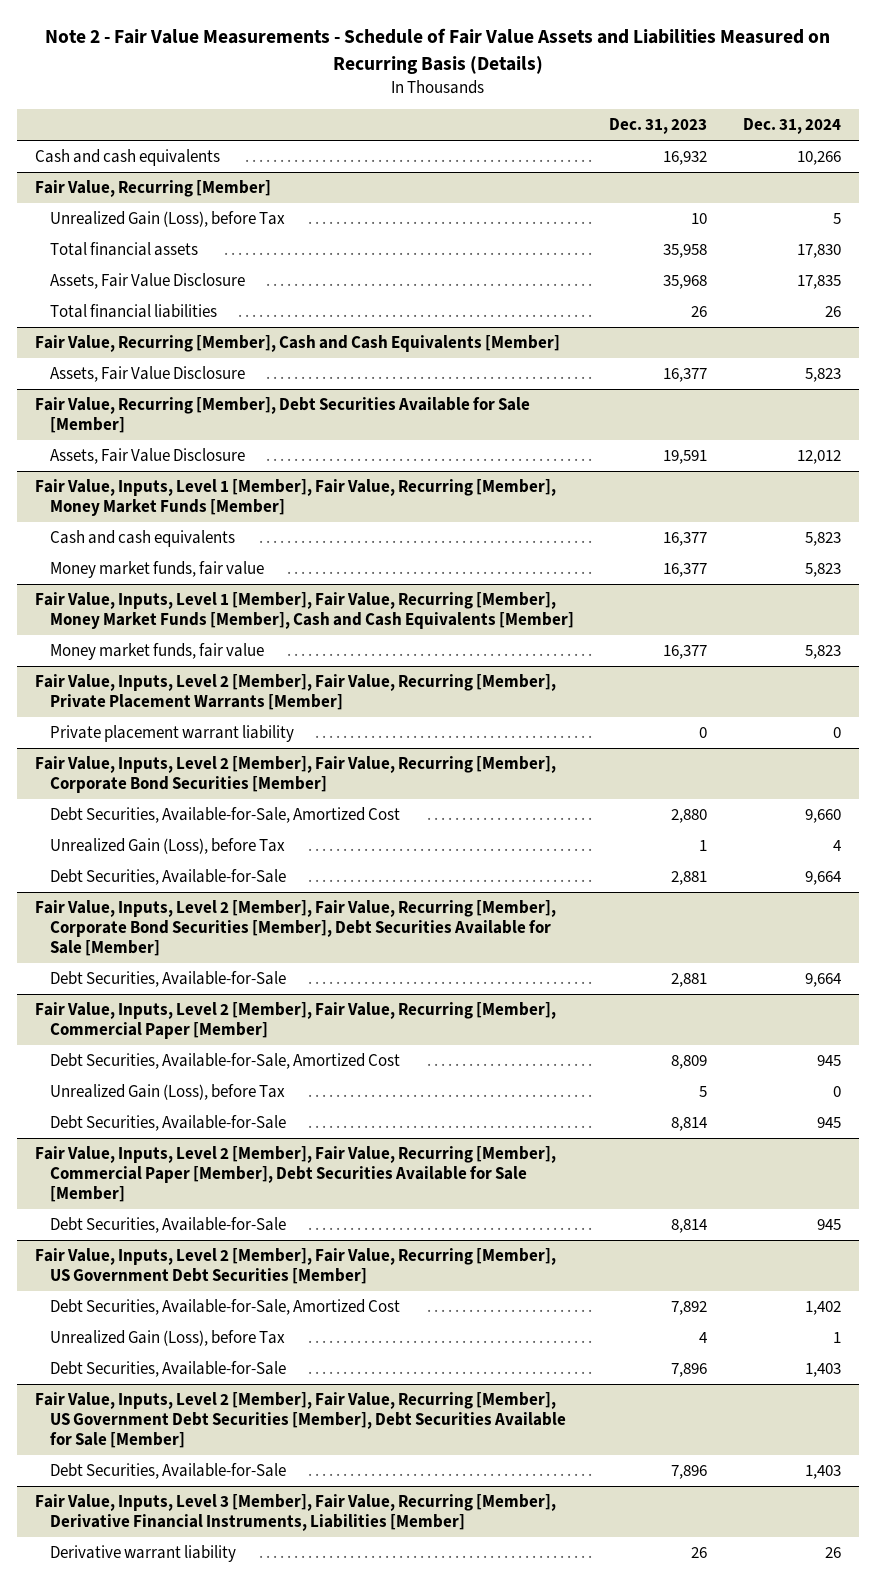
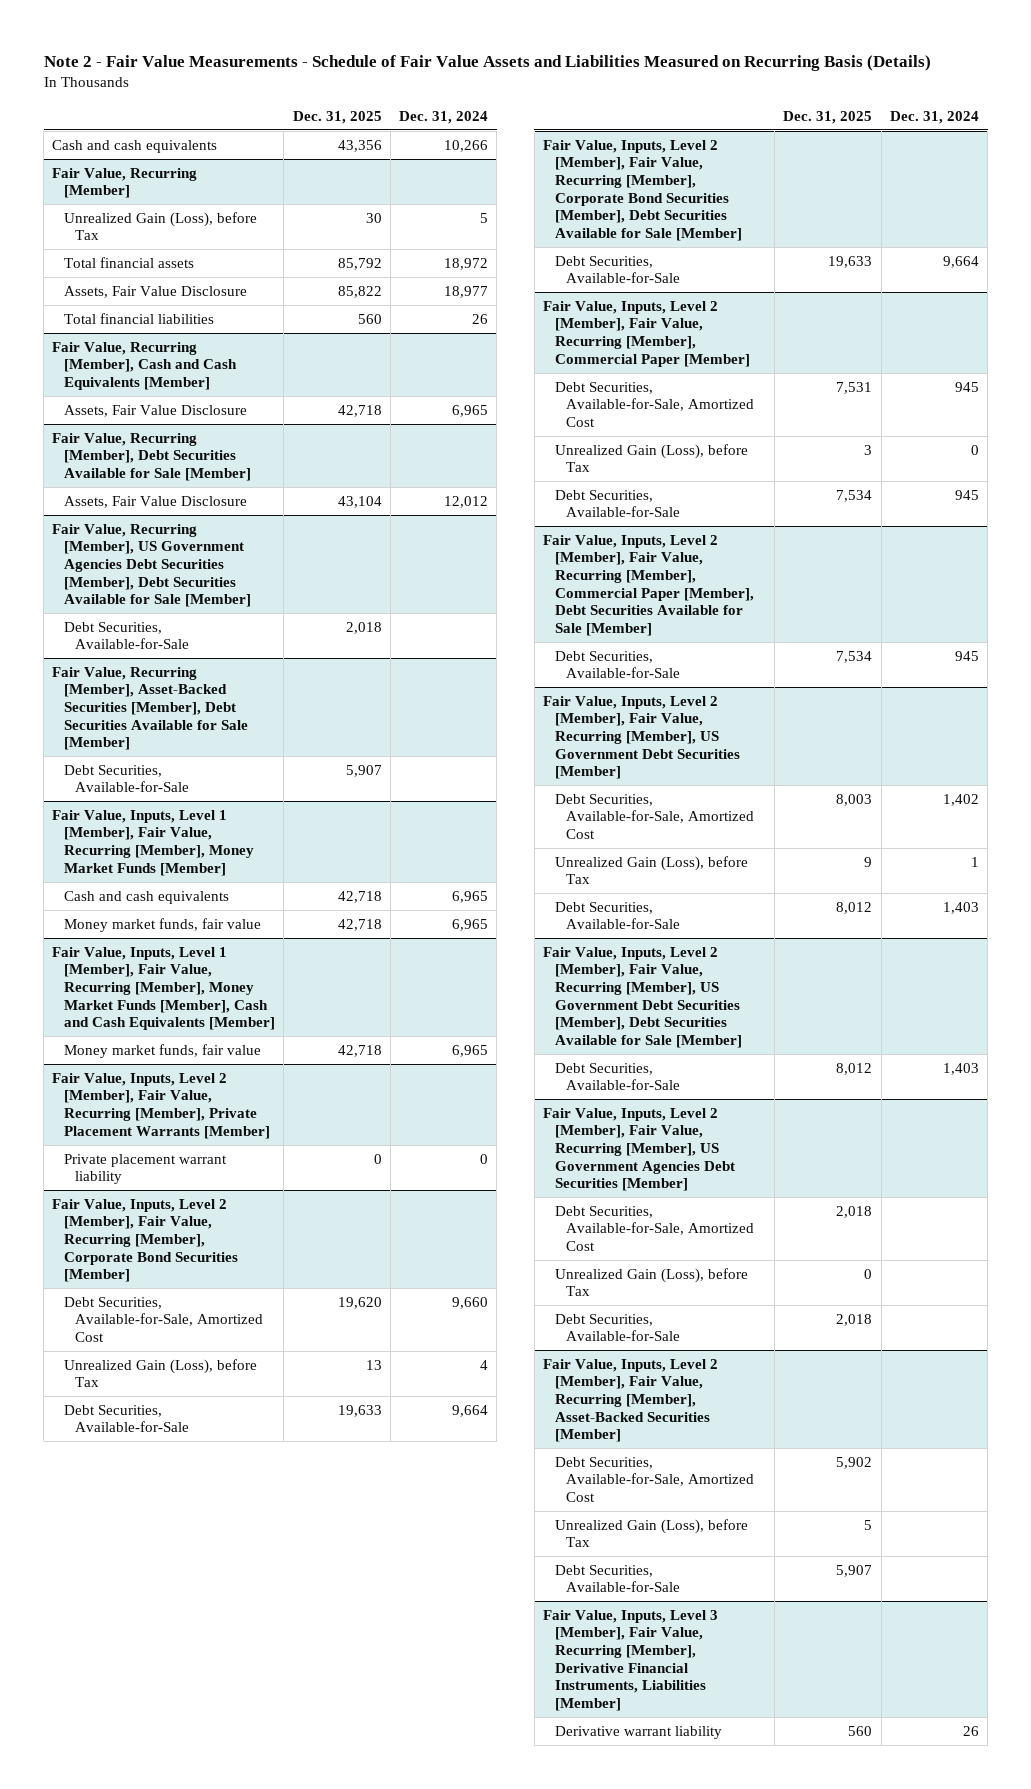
[609,118,708,135] Dec. 31, 2023 -> none
none -> [292,110,382,124] Dec. 31, 2025
[797,243,842,258] 17,830 -> [444,257,489,270] 18,972
[797,274,842,289] 17,835 -> [444,285,489,298] 18,977
[805,367,842,382] 5,823 -> [452,404,489,417] 6,965
none -> [52,523,251,608] Fair Value, Recurring [Member], US Government Agencies Debt Securities [Member], Debt Securities Available for Sale [Member]
none -> [63,621,190,650] Debt Securities, Available-for-Sale
none -> [52,666,248,751] Fair Value, Recurring [Member], Asset-Backed Securities [Member], Debt Securities Available for Sale [Member]
none -> [63,764,190,793] Debt Securities, Available-for-Sale
[805,531,842,546] 5,823 -> [452,890,489,903] 6,965
[805,562,842,577] 5,823 -> [452,918,489,931] 6,965
[805,644,842,659] 5,823 -> [452,1044,489,1057] 6,965
none -> [543,1107,735,1192] Fair Value, Inputs, Level 2 [Member], Fair Value, Recurring [Member], US Government Agencies Debt Securities [Member]
none -> [554,1205,755,1251] Debt Securities, Available-for-Sale, Amortized Cost
none -> [554,1267,748,1297] Unrealized Gain (Loss), before Tax
none -> [554,1313,681,1342] Debt Securities, Available-for-Sale
none -> [543,1358,719,1443] Fair Value, Inputs, Level 2 [Member], Fair Value, Recurring [Member], Asset-Backed Securities [Member]
none -> [554,1456,755,1502] Debt Securities, Available-for-Sale, Amortized Cost
none -> [554,1518,748,1548] Unrealized Gain (Loss), before Tax
none -> [554,1564,681,1593] Debt Securities, Available-for-Sale

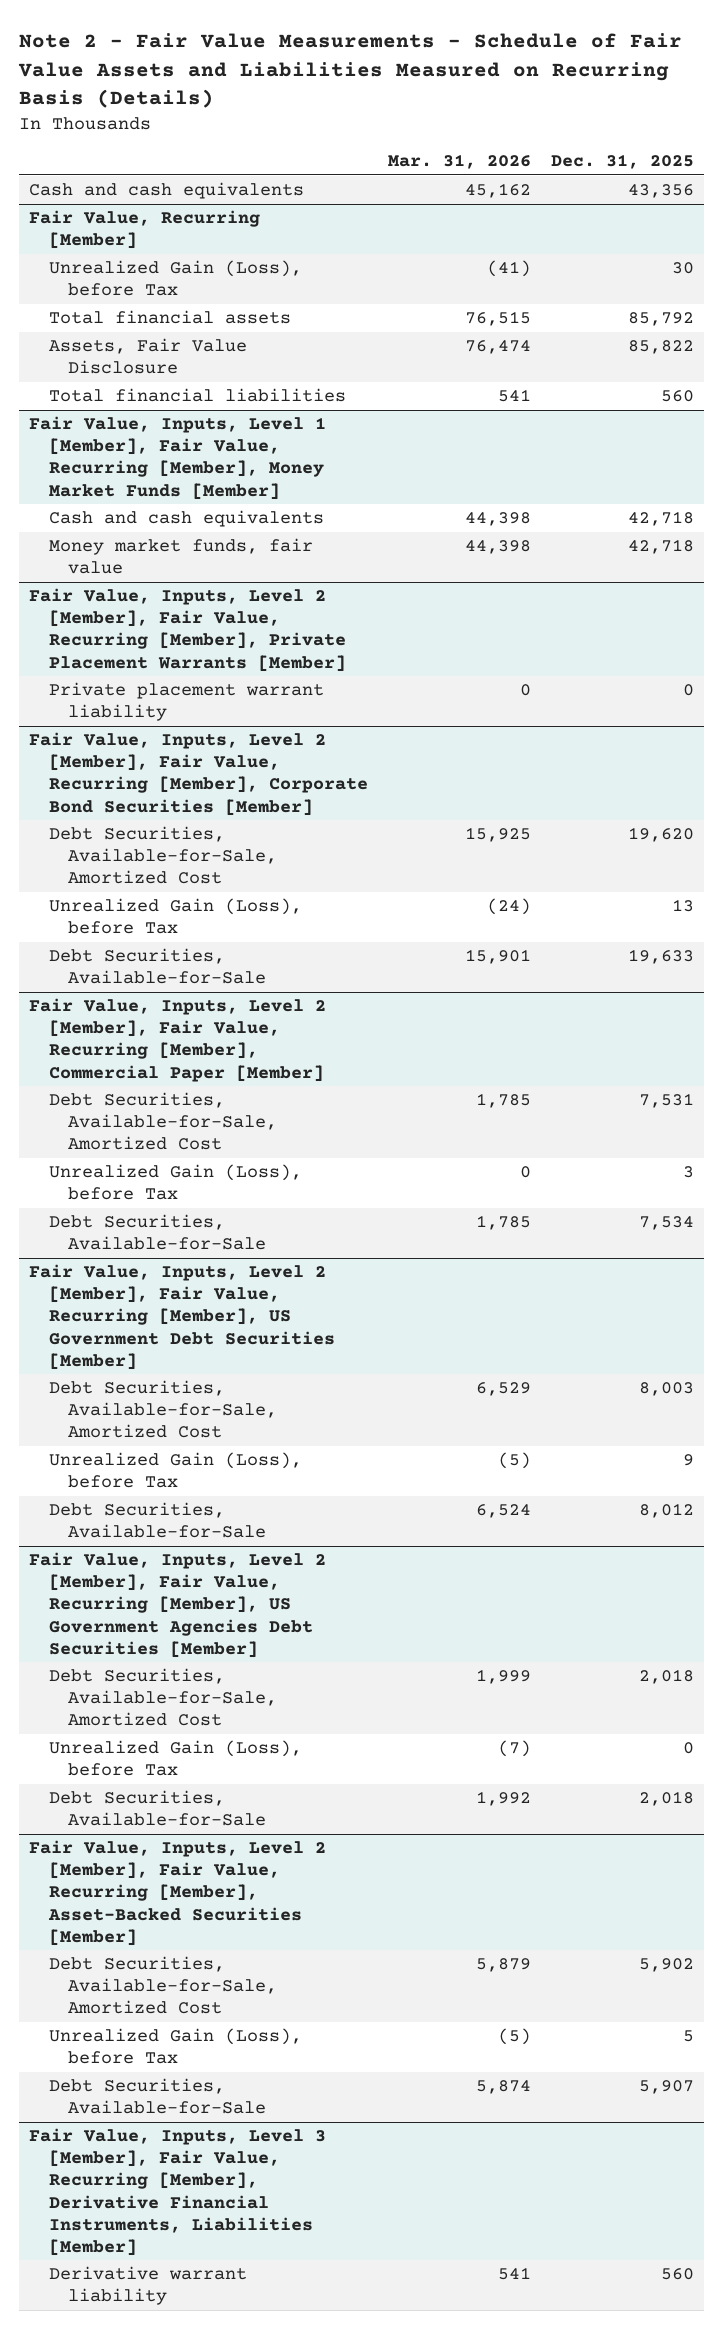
[399,110,489,124] Dec. 31, 2024 -> none
none -> [387,154,531,170] Mar. 31, 2026
[52,341,237,390] Fair Value, Recurring [Member], Cash and Cash Equivalents [Member] -> none
[63,404,247,417] Assets, Fair Value Disclosure -> none
[52,432,251,481] Fair Value, Recurring [Member], Debt Securities Available for Sale [Member] -> none
[63,495,247,508] Assets, Fair Value Disclosure -> none
[52,523,251,608] Fair Value, Recurring [Member], US Government Agencies Debt Securities [Member], Debt Securities Available for Sale [Member] -> none
[63,621,190,650] Debt Securities, Available-for-Sale -> none
[52,666,248,751] Fair Value, Recurring [Member], Asset-Backed Securities [Member], Debt Securities Available for Sale [Member] -> none
[63,764,190,793] Debt Securities, Available-for-Sale -> none
[52,946,275,1031] Fair Value, Inputs, Level 1 [Member], Fair Value, Recurring [Member], Money Market Funds [Member], Cash and Cash Equivalents [Member] -> none
[63,1043,261,1058] Money market funds, fair value -> none
[543,139,742,241] Fair Value, Inputs, Level 2 [Member], Fair Value, Recurring [Member], Corporate Bond Securities [Member], Debt Securities Available for Sale [Member] -> none
[554,255,681,284] Debt Securities, Available-for-Sale -> none
[543,534,754,636] Fair Value, Inputs, Level 2 [Member], Fair Value, Recurring [Member], Commercial Paper [Member], Debt Securities Available for Sale [Member] -> none
[554,650,681,679] Debt Securities, Available-for-Sale -> none
[543,946,742,1048] Fair Value, Inputs, Level 2 [Member], Fair Value, Recurring [Member], US Government Debt Securities [Member], Debt Securities Available for Sale [Member] -> none
[554,1062,681,1091] Debt Securities, Available-for-Sale -> none

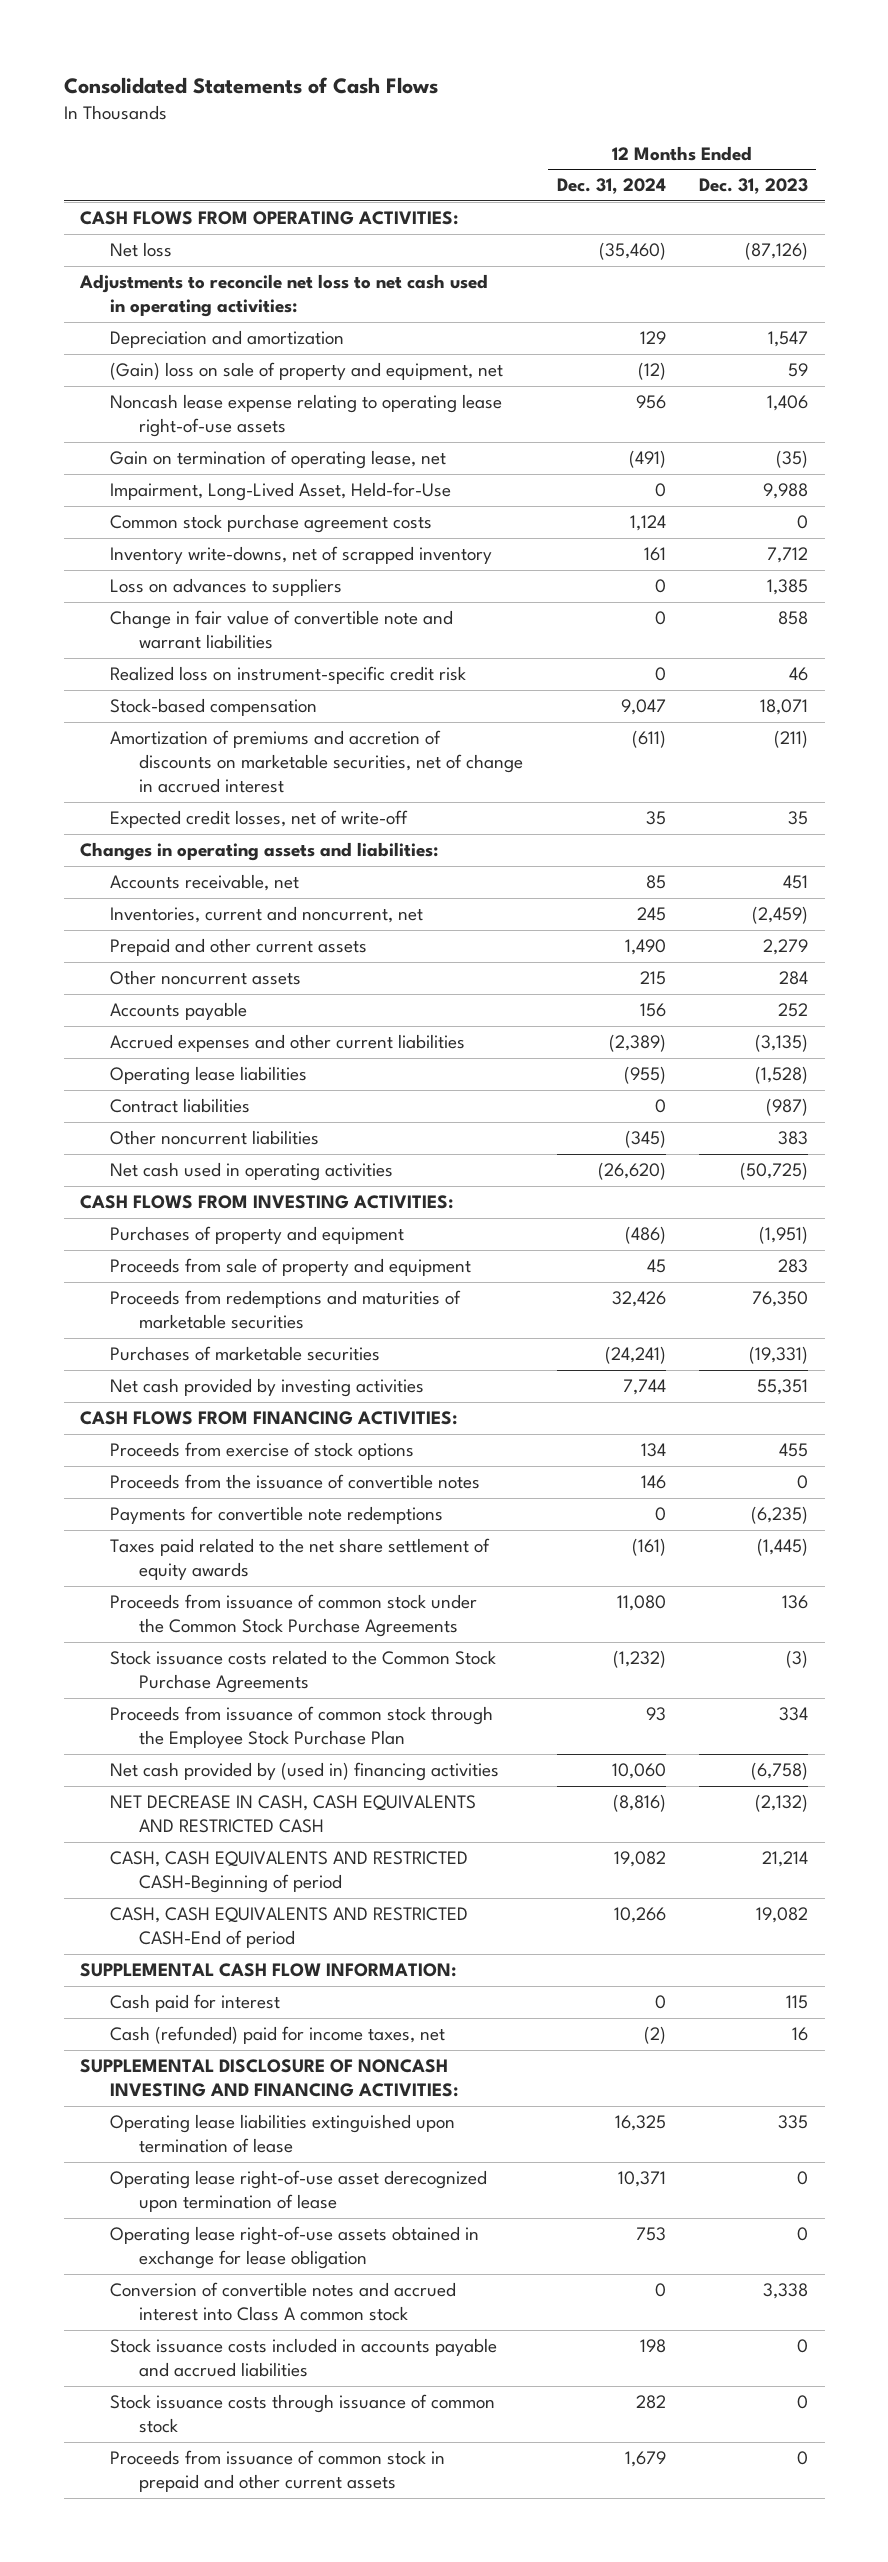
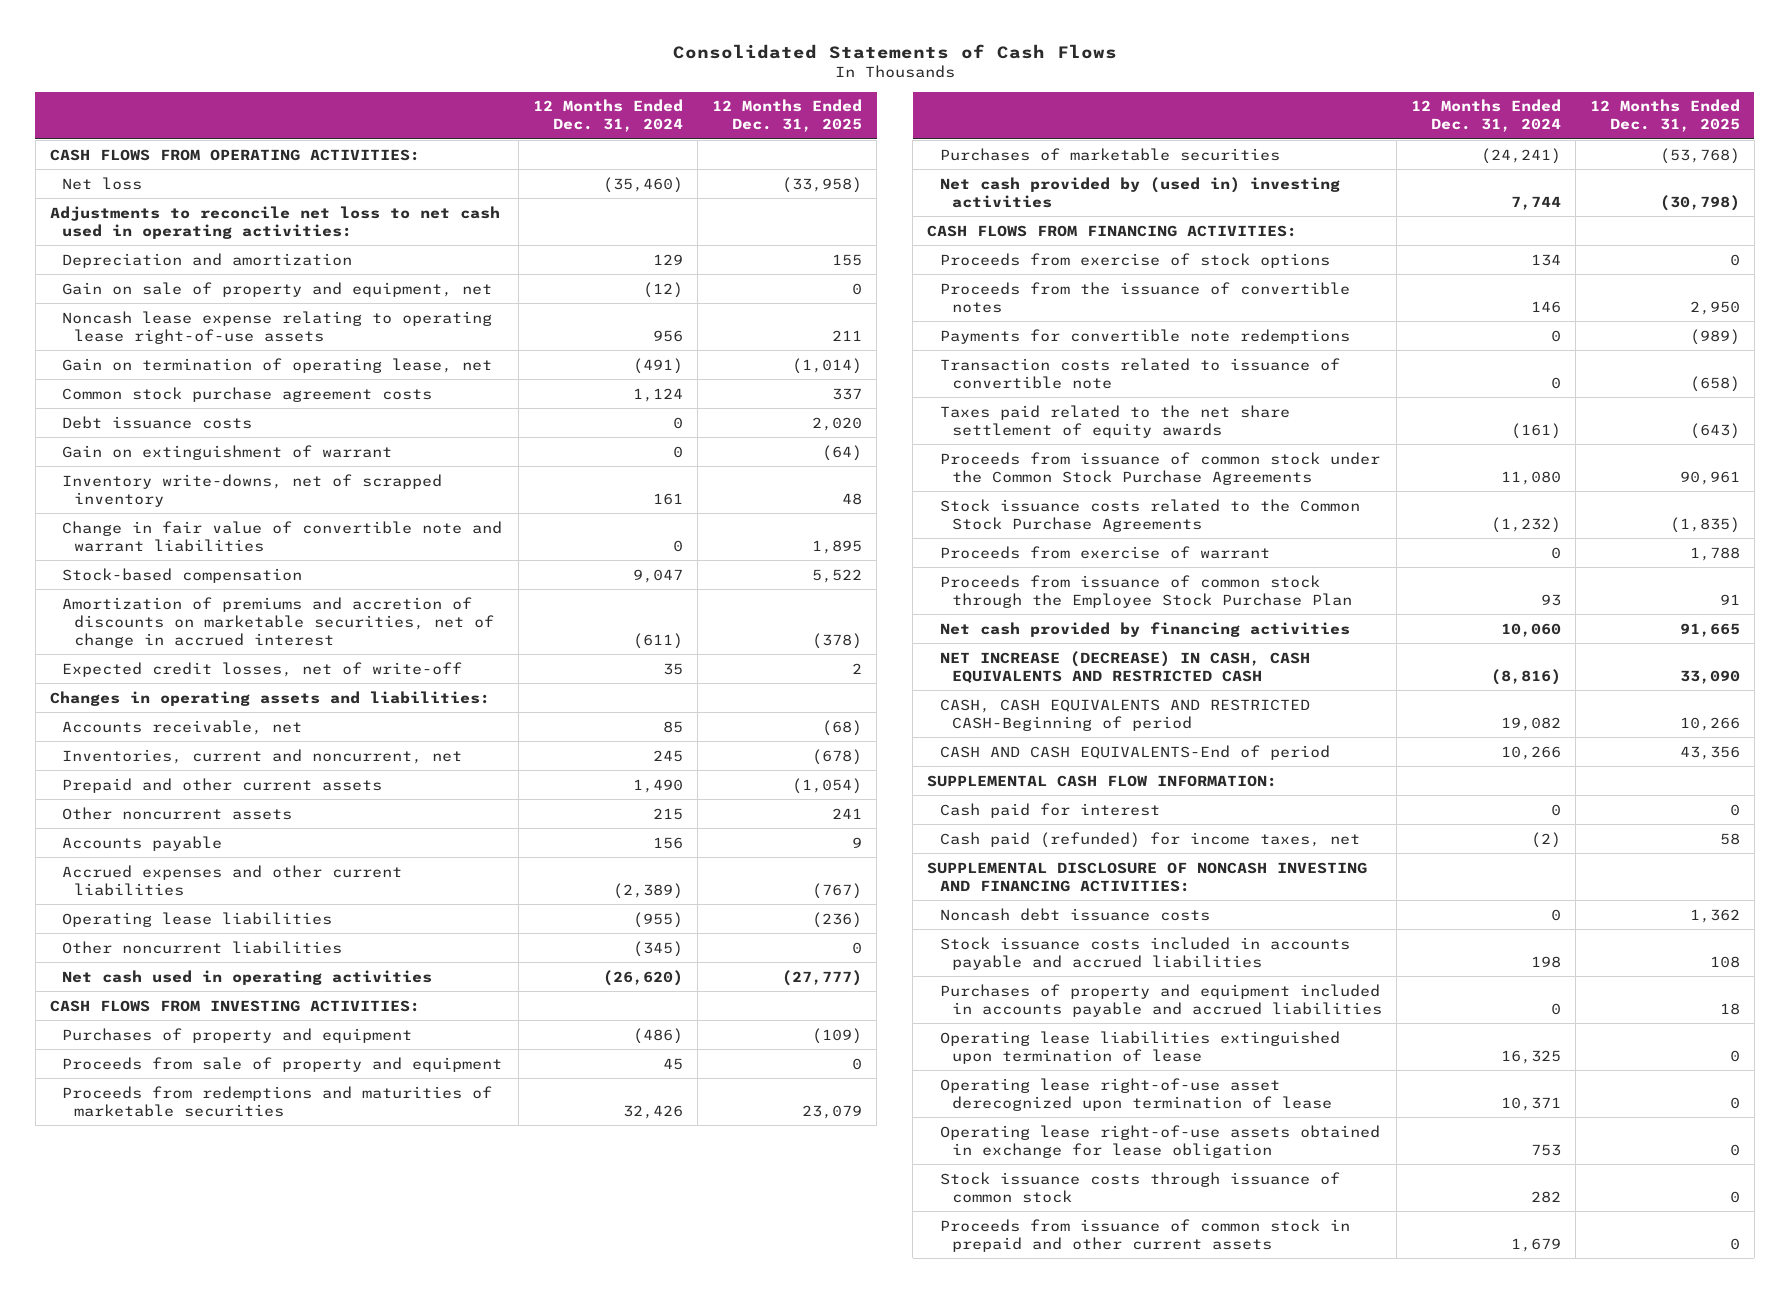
[698,178,808,195] Dec. 31, 2023 -> none
none -> [712,99,863,133] 12 Months Ended Dec. 31, 2025
[109,362,503,381] (Gain) loss on sale of property and equipment, net -> [61,281,492,297] Gain on sale of property and equipment, net
[109,482,451,502] Impairment, Long-Lived Asset, Held-for-Use -> none
none -> [61,415,252,429] Debt issuance costs
none -> [61,444,392,460] Gain on extinguishment of warrant
[109,578,342,597] Loss on advances to suppliers -> none
[109,666,466,685] Realized loss on instrument-specific credit risk -> none
[109,1098,250,1114] Contract liabilities -> none
[109,1378,424,1398] Net cash provided by investing activities -> [939,176,1340,208] Net cash provided by (used in) investing activities
none -> [939,357,1340,389] Transaction costs related to issuance of convertible note
none -> [939,545,1270,559] Proceeds from exercise of warrant
[109,1762,499,1782] Net cash provided by (used in) financing activities -> [939,621,1350,637] Net cash provided by financing activities
[109,1795,476,1834] NET DECREASE IN CASH, CASH EQUIVALENTS AND RESTRICTED CASH -> [939,650,1310,683] NET INCREASE (DECREASE) IN CASH, CASH EQUIVALENTS AND RESTRICTED CASH
[109,1907,468,1949] CASH, CASH EQUIVALENTS AND RESTRICTED CASH-End of period -> [939,744,1330,760] CASH AND CASH EQUIVALENTS-End of period
[109,2026,445,2045] Cash (refunded) paid for income taxes, net -> [939,831,1360,848] Cash paid (refunded) for income taxes, net
none -> [939,907,1210,921] Noncash debt issuance costs
[109,2338,497,2378] Stock issuance costs included in accounts payable and accrued liabilities -> [939,936,1350,970] Stock issuance costs included in accounts payable and accrued liabilities
none -> [939,983,1383,1017] Purchases of property and equipment included in accounts payable and accrued liabilities
[109,2282,456,2322] Conversion of convertible notes and accrued interest into Class A common stock -> none

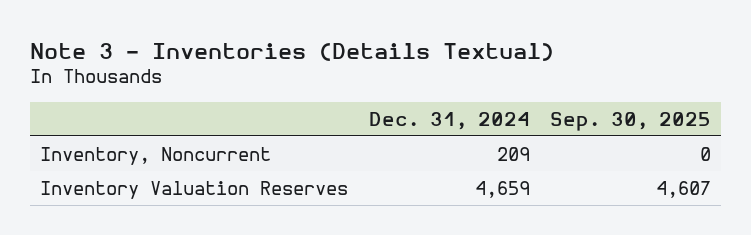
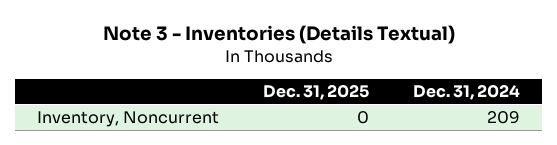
[549,111,711,131] Sep. 30, 2025 -> none
none -> [263,84,370,101] Dec. 31, 2025
[40,181,349,200] Inventory Valuation Reserves -> none

